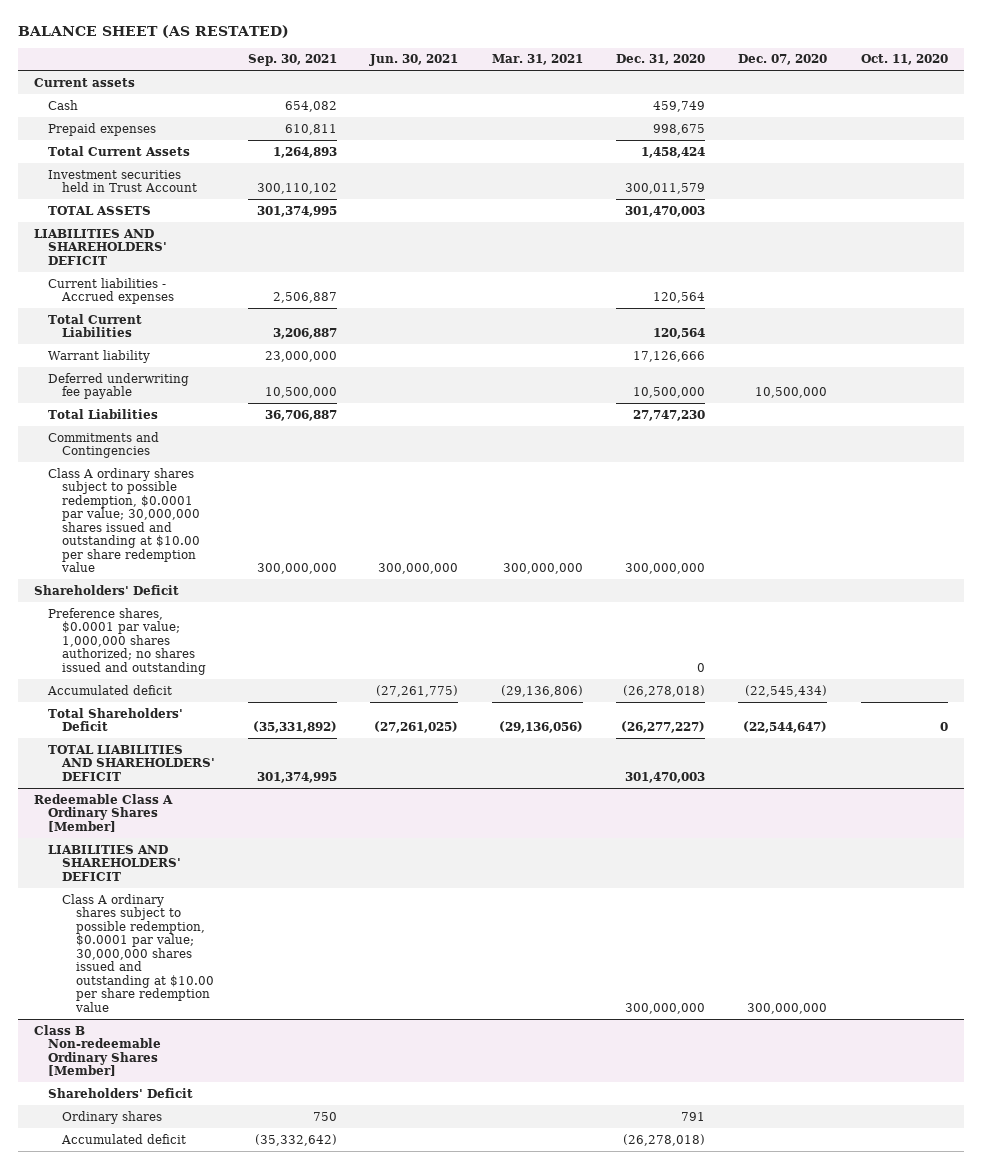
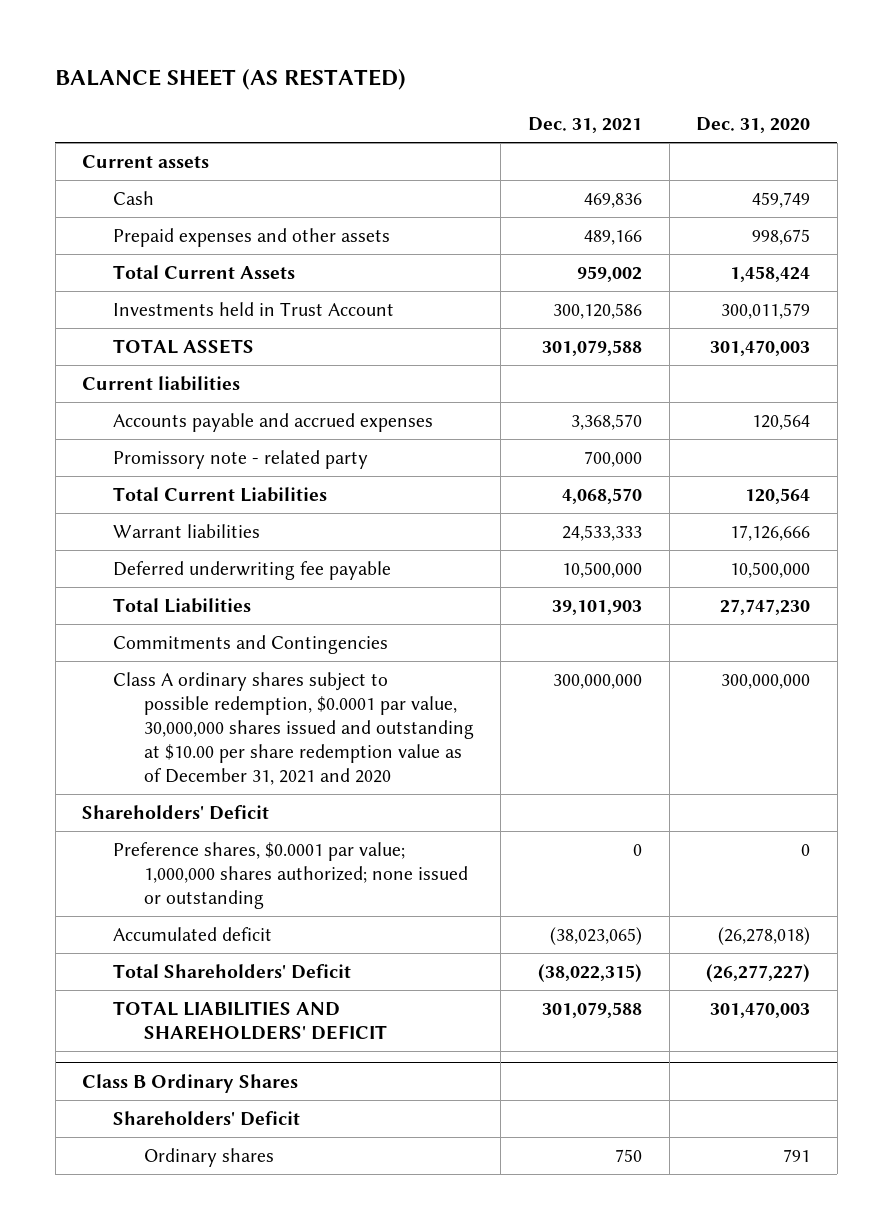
[248,54,338,67] Sep. 30, 2021 -> none
[369,54,459,67] Jun. 30, 2021 -> none
[491,54,583,66] Mar. 31, 2021 -> none
[738,54,828,66] Dec. 07, 2020 -> none
[860,54,948,66] Oct. 11, 2020 -> none
none -> [527,117,642,134] Dec. 31, 2021
[48,122,157,136] Prepaid expenses -> [112,228,390,248] Prepaid expenses and other assets
[48,169,197,193] Investment securities held in Trust Account -> [112,302,394,317] Investments held in Trust Account
[34,228,168,265] LIABILITIES AND SHAREHOLDERS' DEFICIT -> none
none -> [82,376,241,392] Current liabilities
[48,277,174,305] Current liabilities - Accrued expenses -> [112,413,433,433] Accounts payable and accrued expenses
none -> [112,450,368,470] Promissory note - related party
[48,349,151,363] Warrant liability -> [112,524,260,539] Warrant liabilities
[48,467,200,573] Class A ordinary shares subject to possible redemption, $0.0001 par value; 30,000,000 shares issued and outstanding at $10.00 per share redemption value -> [112,672,474,785] Class A ordinary shares subject to possible redemption, $0.0001 par value, 30,000,000 shares issued and outstanding at $10.00 per share redemption value as of December 31, 2021 and 2020
[48,607,206,675] Preference shares, $0.0001 par value; 1,000,000 shares authorized; no shares issued and outstanding -> [112,842,468,909] Preference shares, $0.0001 par value; 1,000,000 shares authorized; none issued or outstanding
[34,793,174,832] Redeemable Class A Ordinary Shares [Member] -> none
[48,844,181,881] LIABILITIES AND SHAREHOLDERS' DEFICIT -> none
[61,893,214,1012] Class A ordinary shares subject to possible redemption, $0.0001 par value; 30,000,000 shares issued and outstanding at $10.00 per share redemption value -> none
[34,1024,162,1077] Class B Non-redeemable Ordinary Shares [Member] -> [82,1073,299,1093] Class B Ordinary Shares
[60,1133,186,1144] Accumulated deficit -> none

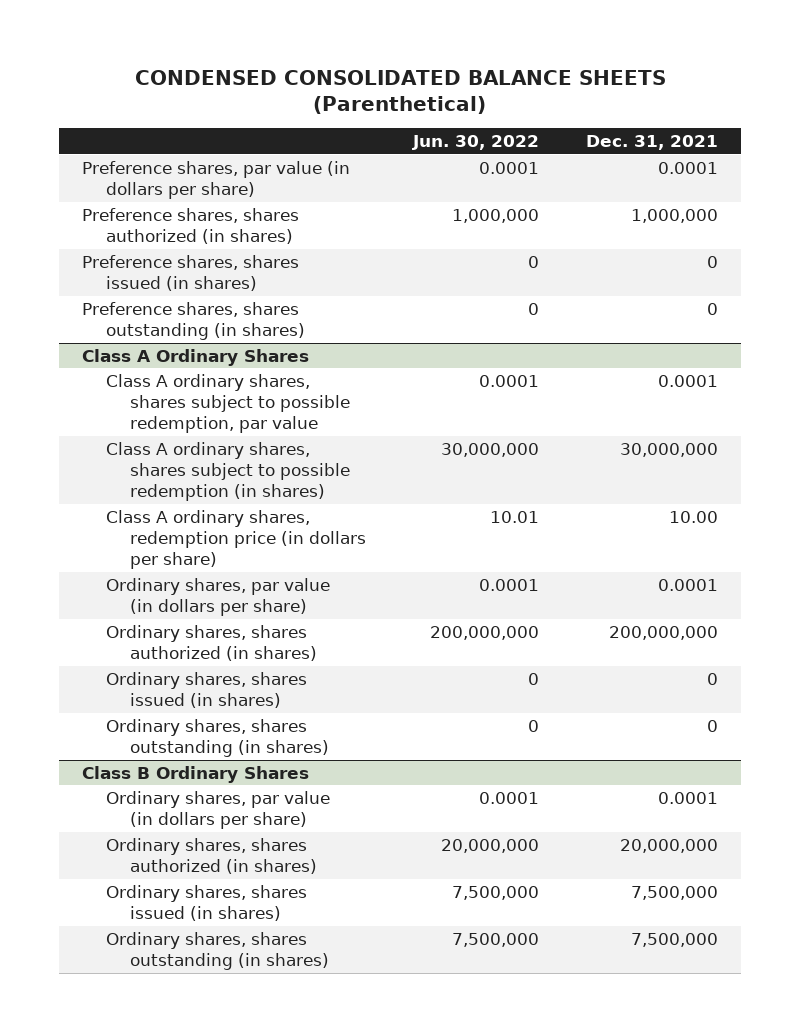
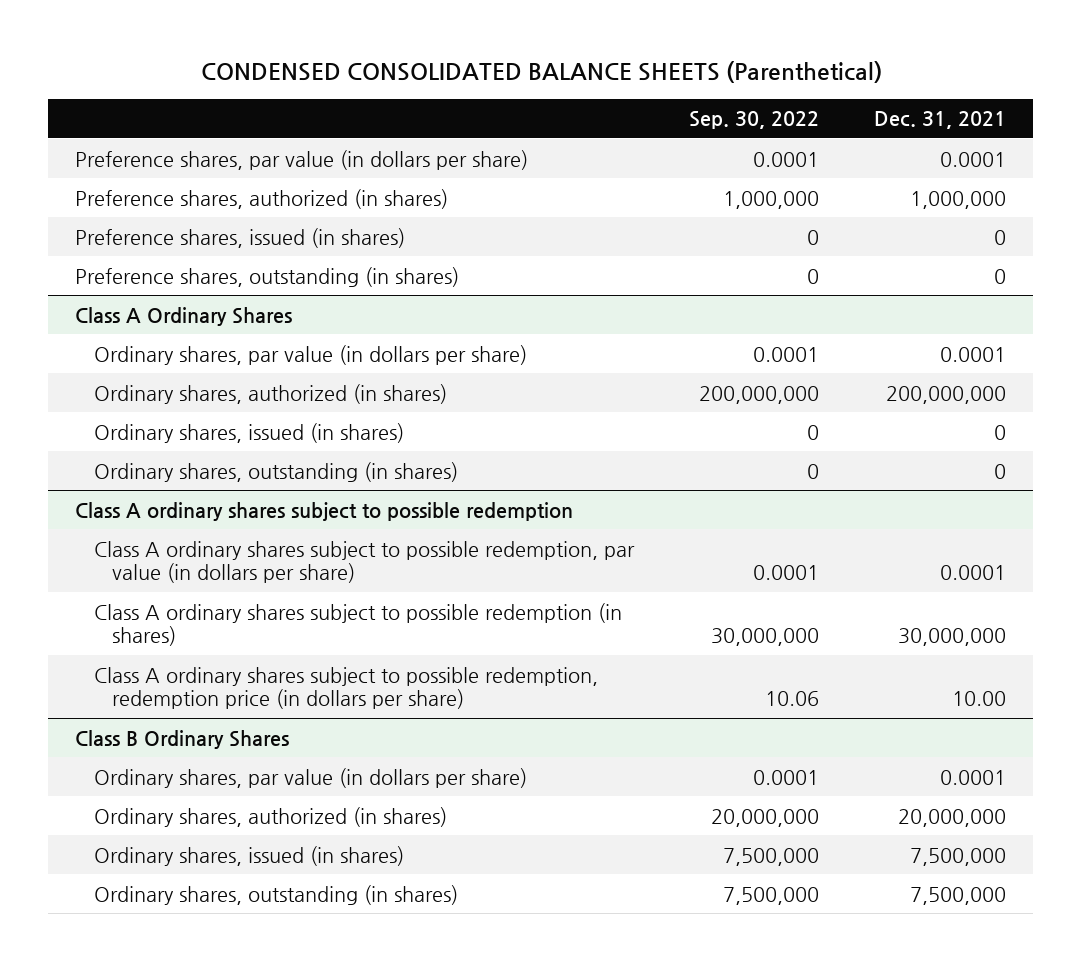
[411,135,539,151] Jun. 30, 2022 -> none
none -> [688,111,819,130] Sep. 30, 2022
[82,207,300,245] Preference shares, shares authorized (in shares) -> [75,188,449,209] Preference shares, authorized (in shares)
[82,254,300,292] Preference shares, shares issued (in shares) -> [75,227,406,248] Preference shares, issued (in shares)
[82,301,306,341] Preference shares, shares outstanding (in shares) -> [75,266,460,287] Preference shares, outstanding (in shares)
[106,373,351,434] Class A ordinary shares, shares subject to possible redemption, par value -> none
[106,441,351,502] Class A ordinary shares, shares subject to possible redemption (in shares) -> none
[106,509,367,570] Class A ordinary shares, redemption price (in dollars per share) -> none
[106,624,318,662] Ordinary shares, shares authorized (in shares) -> [93,383,447,404] Ordinary shares, authorized (in shares)
[106,671,308,709] Ordinary shares, shares issued (in shares) -> [93,422,404,443] Ordinary shares, issued (in shares)
[106,718,330,758] Ordinary shares, shares outstanding (in shares) -> [93,461,458,482] Ordinary shares, outstanding (in shares)
none -> [75,501,574,521] Class A ordinary shares subject to possible redemption
none -> [93,540,635,584] Class A ordinary shares subject to possible redemption, par value (in dollars per share)
none -> [93,602,622,647] Class A ordinary shares subject to possible redemption (in shares)
none -> [93,666,598,710] Class A ordinary shares subject to possible redemption, redemption price (in dollars per share)
[106,837,318,875] Ordinary shares, shares authorized (in shares) -> [93,806,447,827] Ordinary shares, authorized (in shares)
[106,884,308,922] Ordinary shares, shares issued (in shares) -> [93,845,404,866] Ordinary shares, issued (in shares)
[106,931,330,971] Ordinary shares, shares outstanding (in shares) -> [93,884,458,905] Ordinary shares, outstanding (in shares)

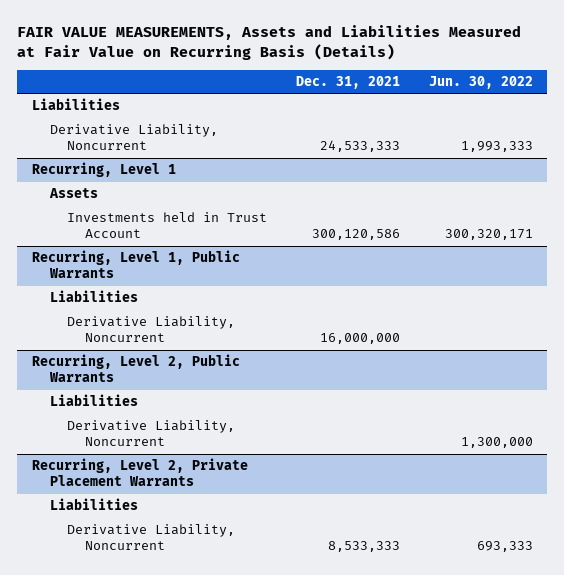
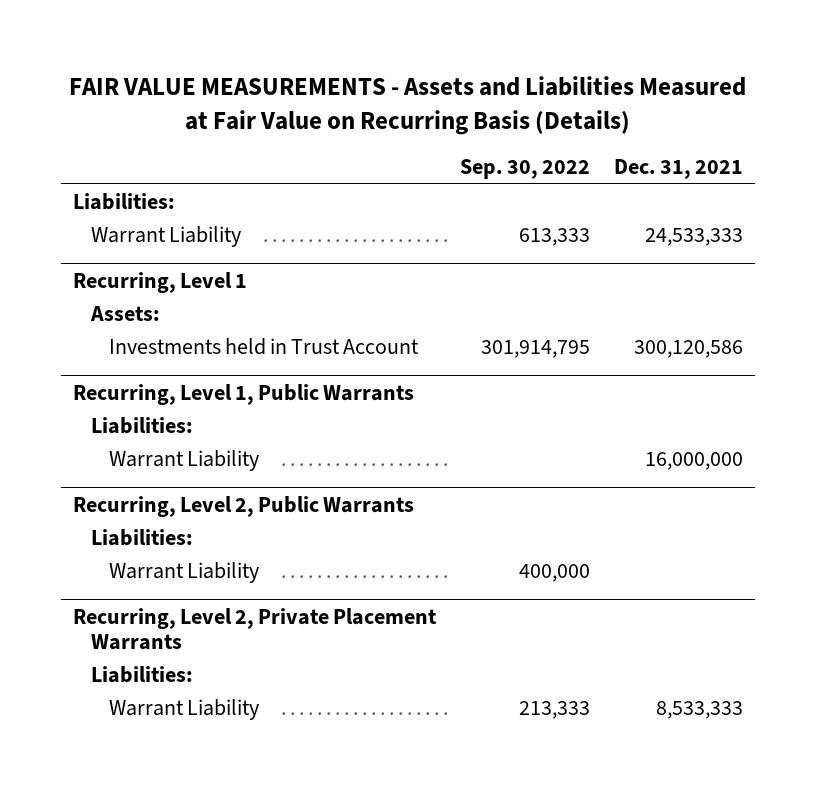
[17,25,522,61] FAIR VALUE MEASUREMENTS, Assets and Liabilities Measured at Fair Value on Recurring Basis (Details) -> [68,75,746,135] FAIR VALUE MEASUREMENTS - Assets and Liabilities Measured at Fair Value on Recurring Basis (Details)
[428,76,533,90] Jun. 30, 2022 -> none
none -> [459,159,590,180] Sep. 30, 2022
[31,98,120,111] Liabilities -> [73,192,176,210] Liabilities:
[49,124,218,151] Derivative Liability, Noncurrent -> [91,225,242,247] Warrant Liability
[48,188,98,199] Assets -> [90,305,161,321] Assets:
[49,290,138,303] Liabilities -> [91,416,194,434] Liabilities:
[67,316,236,343] Derivative Liability, Noncurrent -> [109,449,260,471] Warrant Liability
[49,394,138,407] Liabilities -> [91,528,194,546] Liabilities:
[67,420,236,447] Derivative Liability, Noncurrent -> [109,561,260,583] Warrant Liability
[49,498,138,511] Liabilities -> [91,665,194,683] Liabilities:
[67,524,236,551] Derivative Liability, Noncurrent -> [109,698,260,720] Warrant Liability

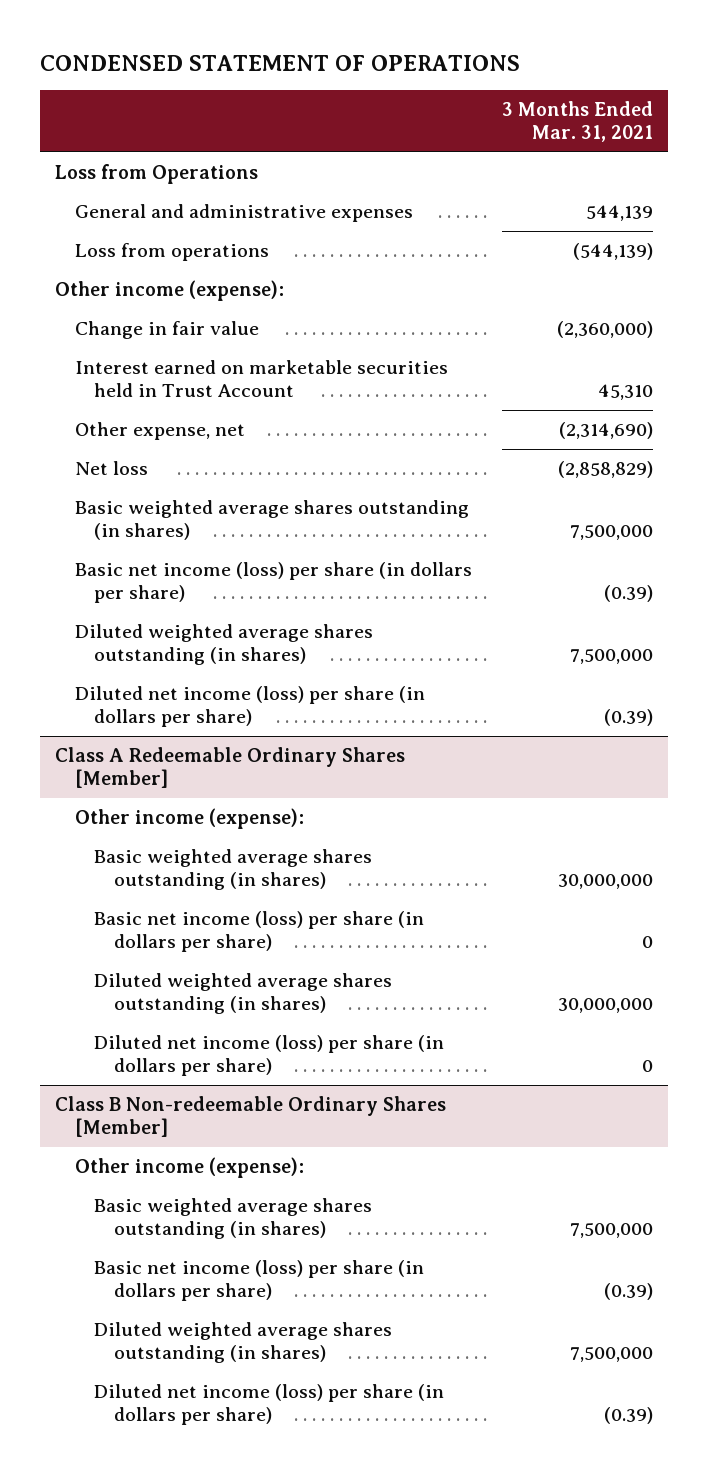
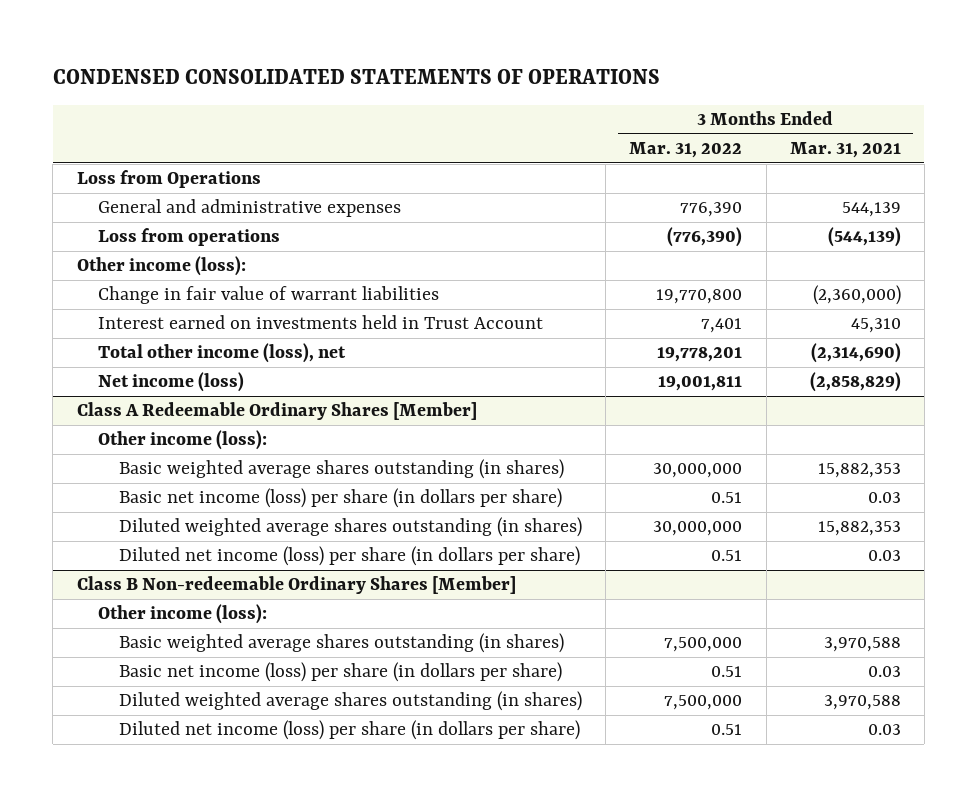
[39,54,520,71] CONDENSED STATEMENT OF OPERATIONS -> [52,69,660,85] CONDENSED CONSOLIDATED STATEMENTS OF OPERATIONS
none -> [629,142,743,159] Mar. 31, 2022
[74,500,469,541] Basic weighted average shares outstanding (in shares) -> none
[74,562,472,604] Basic net income (loss) per share (in dollars per share) -> none
[74,624,373,666] Diluted weighted average shares outstanding (in shares) -> none
[74,686,425,728] Diluted net income (loss) per share (in dollars per share) -> none
[54,280,284,302] Other income (expense): -> [76,256,246,277] Other income (loss):
[74,321,259,340] Change in fair value -> [97,286,439,305] Change in fair value of warrant liabilities
[74,360,448,398] Interest earned on marketable securities held in Trust Account -> [97,315,543,330] Interest earned on investments held in Trust Account
[74,422,245,441] Other expense, net -> [97,343,346,364] Total other income (loss), net
[74,461,148,476] Net loss -> [97,372,244,393] Net income (loss)
[74,808,304,830] Other income (expense): -> [97,430,267,451] Other income (loss):
[557,874,653,890] 30,000,000 -> [817,463,901,479] 15,882,353
[641,936,653,949] 0 -> [867,492,901,504] 0.03
[557,998,653,1014] 30,000,000 -> [817,521,901,537] 15,882,353
[641,1060,653,1073] 0 -> [867,550,901,562] 0.03
[74,1157,304,1179] Other income (expense): -> [97,604,267,625] Other income (loss):
[569,1223,653,1239] 7,500,000 -> [823,637,901,653] 3,970,588
[603,1283,653,1301] (0.39) -> [867,666,901,678] 0.03
[569,1347,653,1363] 7,500,000 -> [823,695,901,711] 3,970,588
[603,1407,653,1425] (0.39) -> [867,724,901,736] 0.03

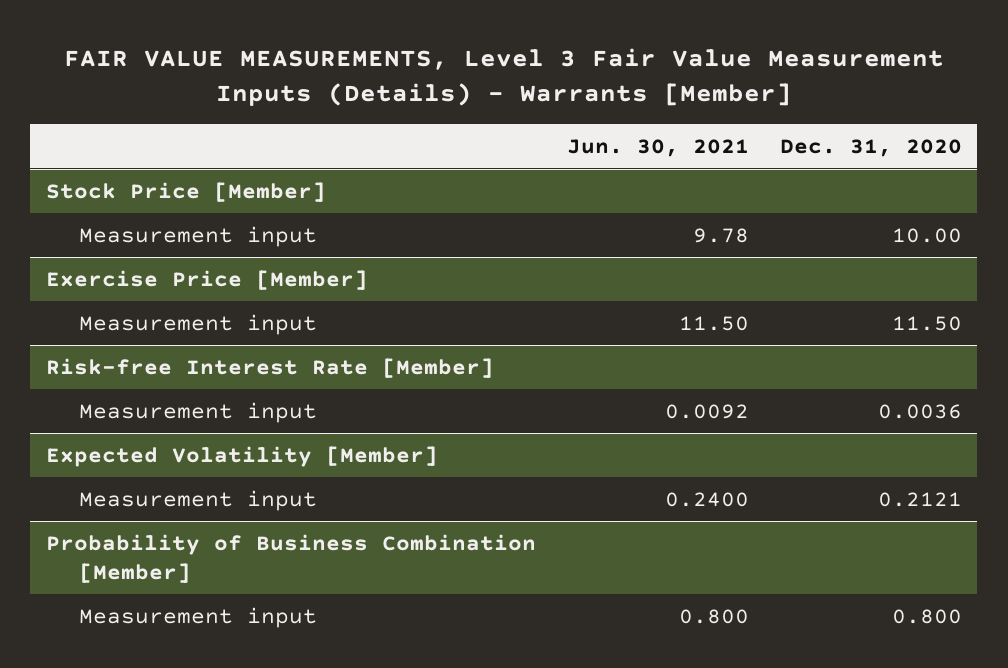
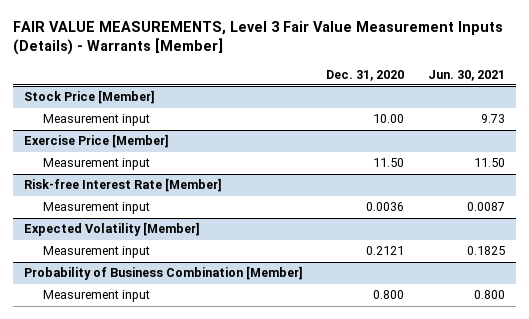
[692,227,749,243] 9.78 -> [480,114,505,124] 9.73
[664,403,749,419] 0.0092 -> [466,202,505,212] 0.0087
[664,491,749,507] 0.2400 -> [466,246,505,256] 0.1825

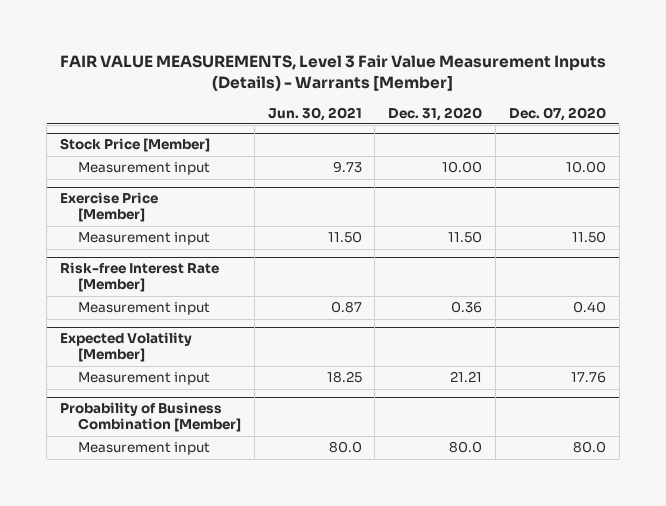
none -> [509,106,607,121] Dec. 07, 2020
[366,202,405,212] 0.0036 -> [451,301,483,314] 0.36
[466,202,505,212] 0.0087 -> [330,301,362,314] 0.87
[366,246,405,256] 0.2121 -> [450,371,483,383] 21.21
[466,246,505,256] 0.1825 -> [326,371,362,384] 18.25
[373,290,405,300] 0.800 -> [449,441,483,454] 80.0
[473,290,505,300] 0.800 -> [328,441,362,454] 80.0

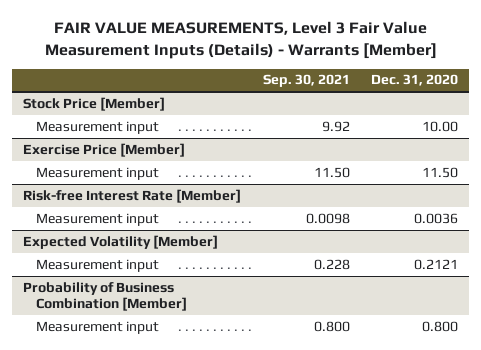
[267,106,362,121] Jun. 30, 2021 -> none
[509,106,607,121] Dec. 07, 2020 -> none
none -> [262,74,350,88] Sep. 30, 2021
[451,301,483,314] 0.36 -> [414,212,459,224] 0.0036
[450,371,483,383] 21.21 -> [414,258,459,270] 0.2121
[449,441,483,454] 80.0 -> [422,320,459,332] 0.800

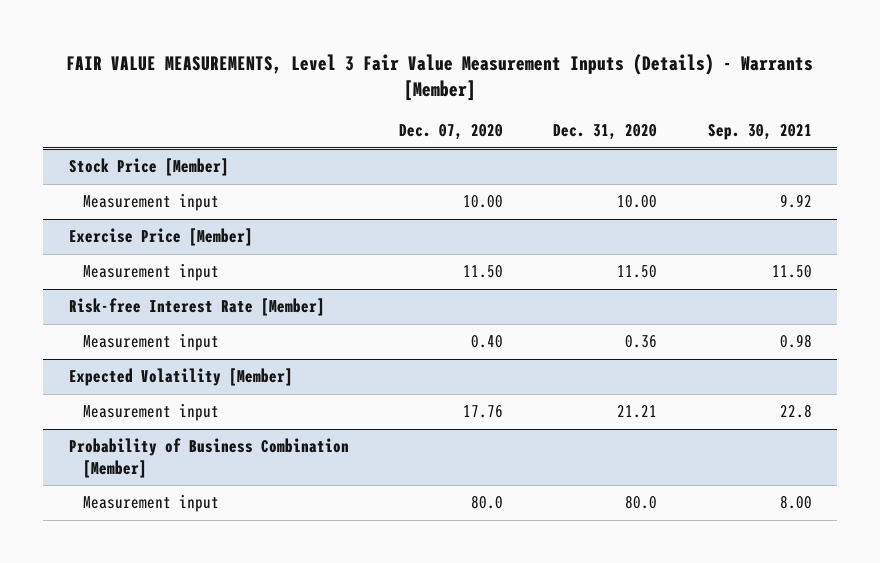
none -> [398,124,503,141] Dec. 07, 2020
[305,212,350,224] 0.0098 -> [779,334,812,349] 0.98
[414,212,459,224] 0.0036 -> [625,335,658,349] 0.36
[313,258,350,270] 0.228 -> [779,404,812,419] 22.8
[414,258,459,270] 0.2121 -> [617,405,658,419] 21.21
[313,320,350,332] 0.800 -> [779,495,812,510] 8.00
[422,320,459,332] 0.800 -> [625,495,658,510] 80.0

